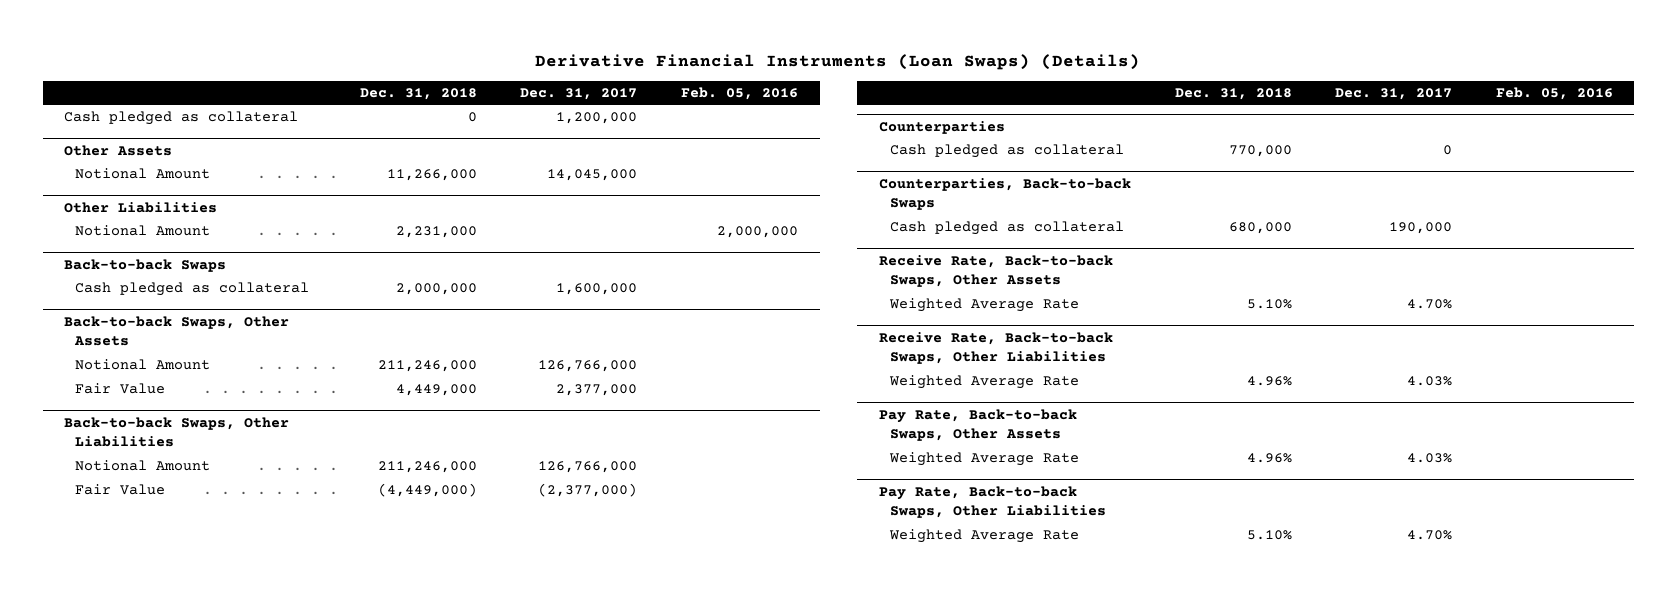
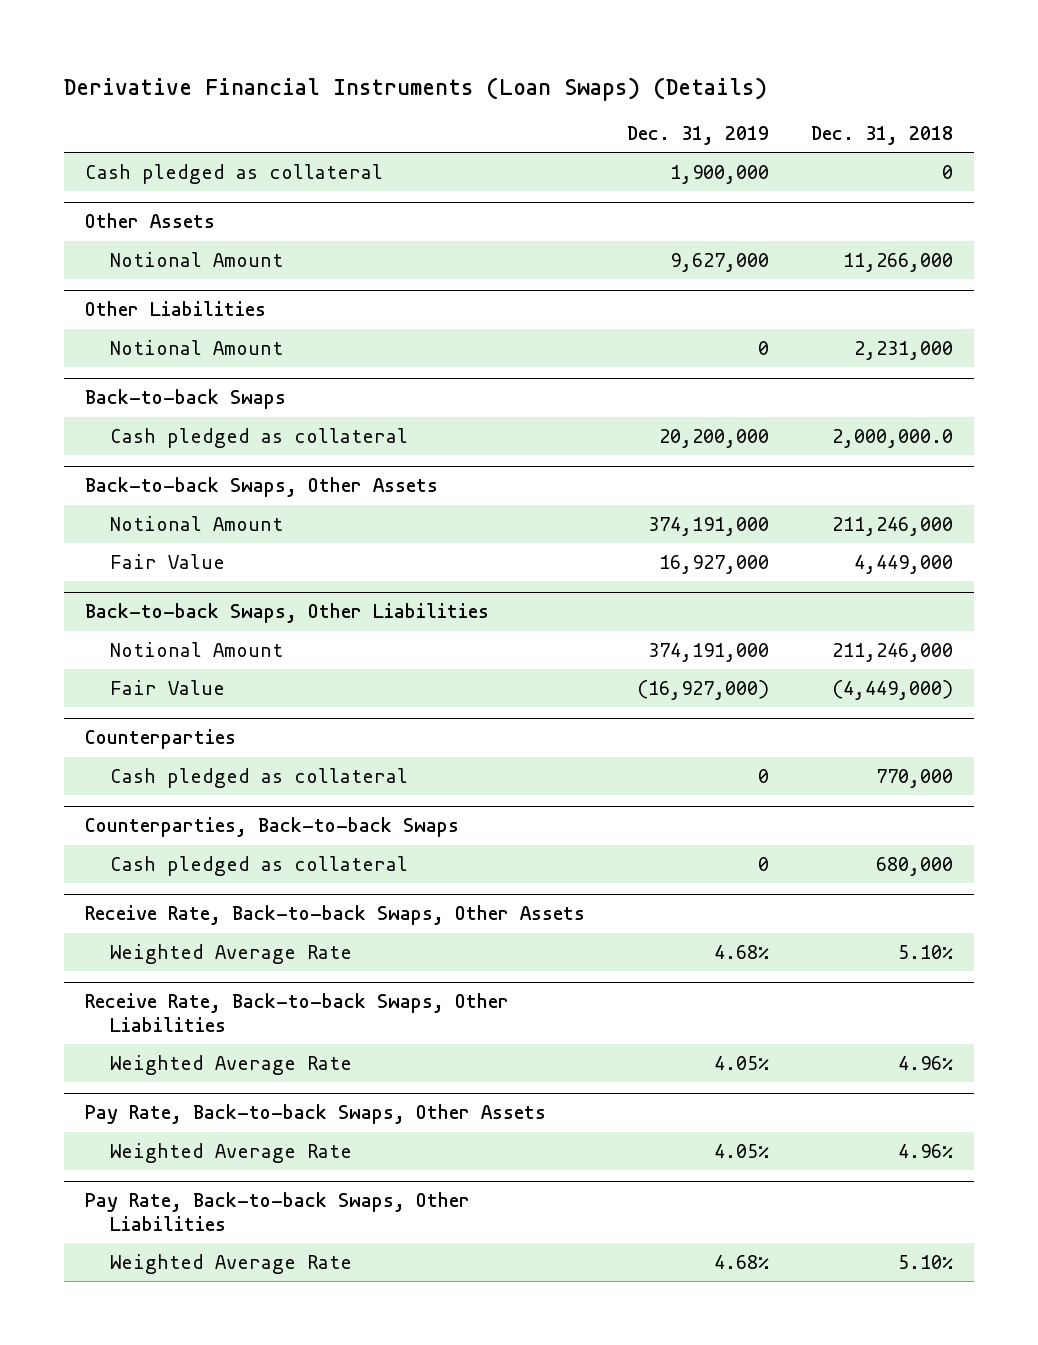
[520,88,638,101] Dec. 31, 2017 -> none
[680,87,798,101] Feb. 05, 2016 -> none
none -> [627,126,770,146] Dec. 31, 2019
[395,283,477,296] 2,000,000 -> [832,428,954,448] 2,000,000.0

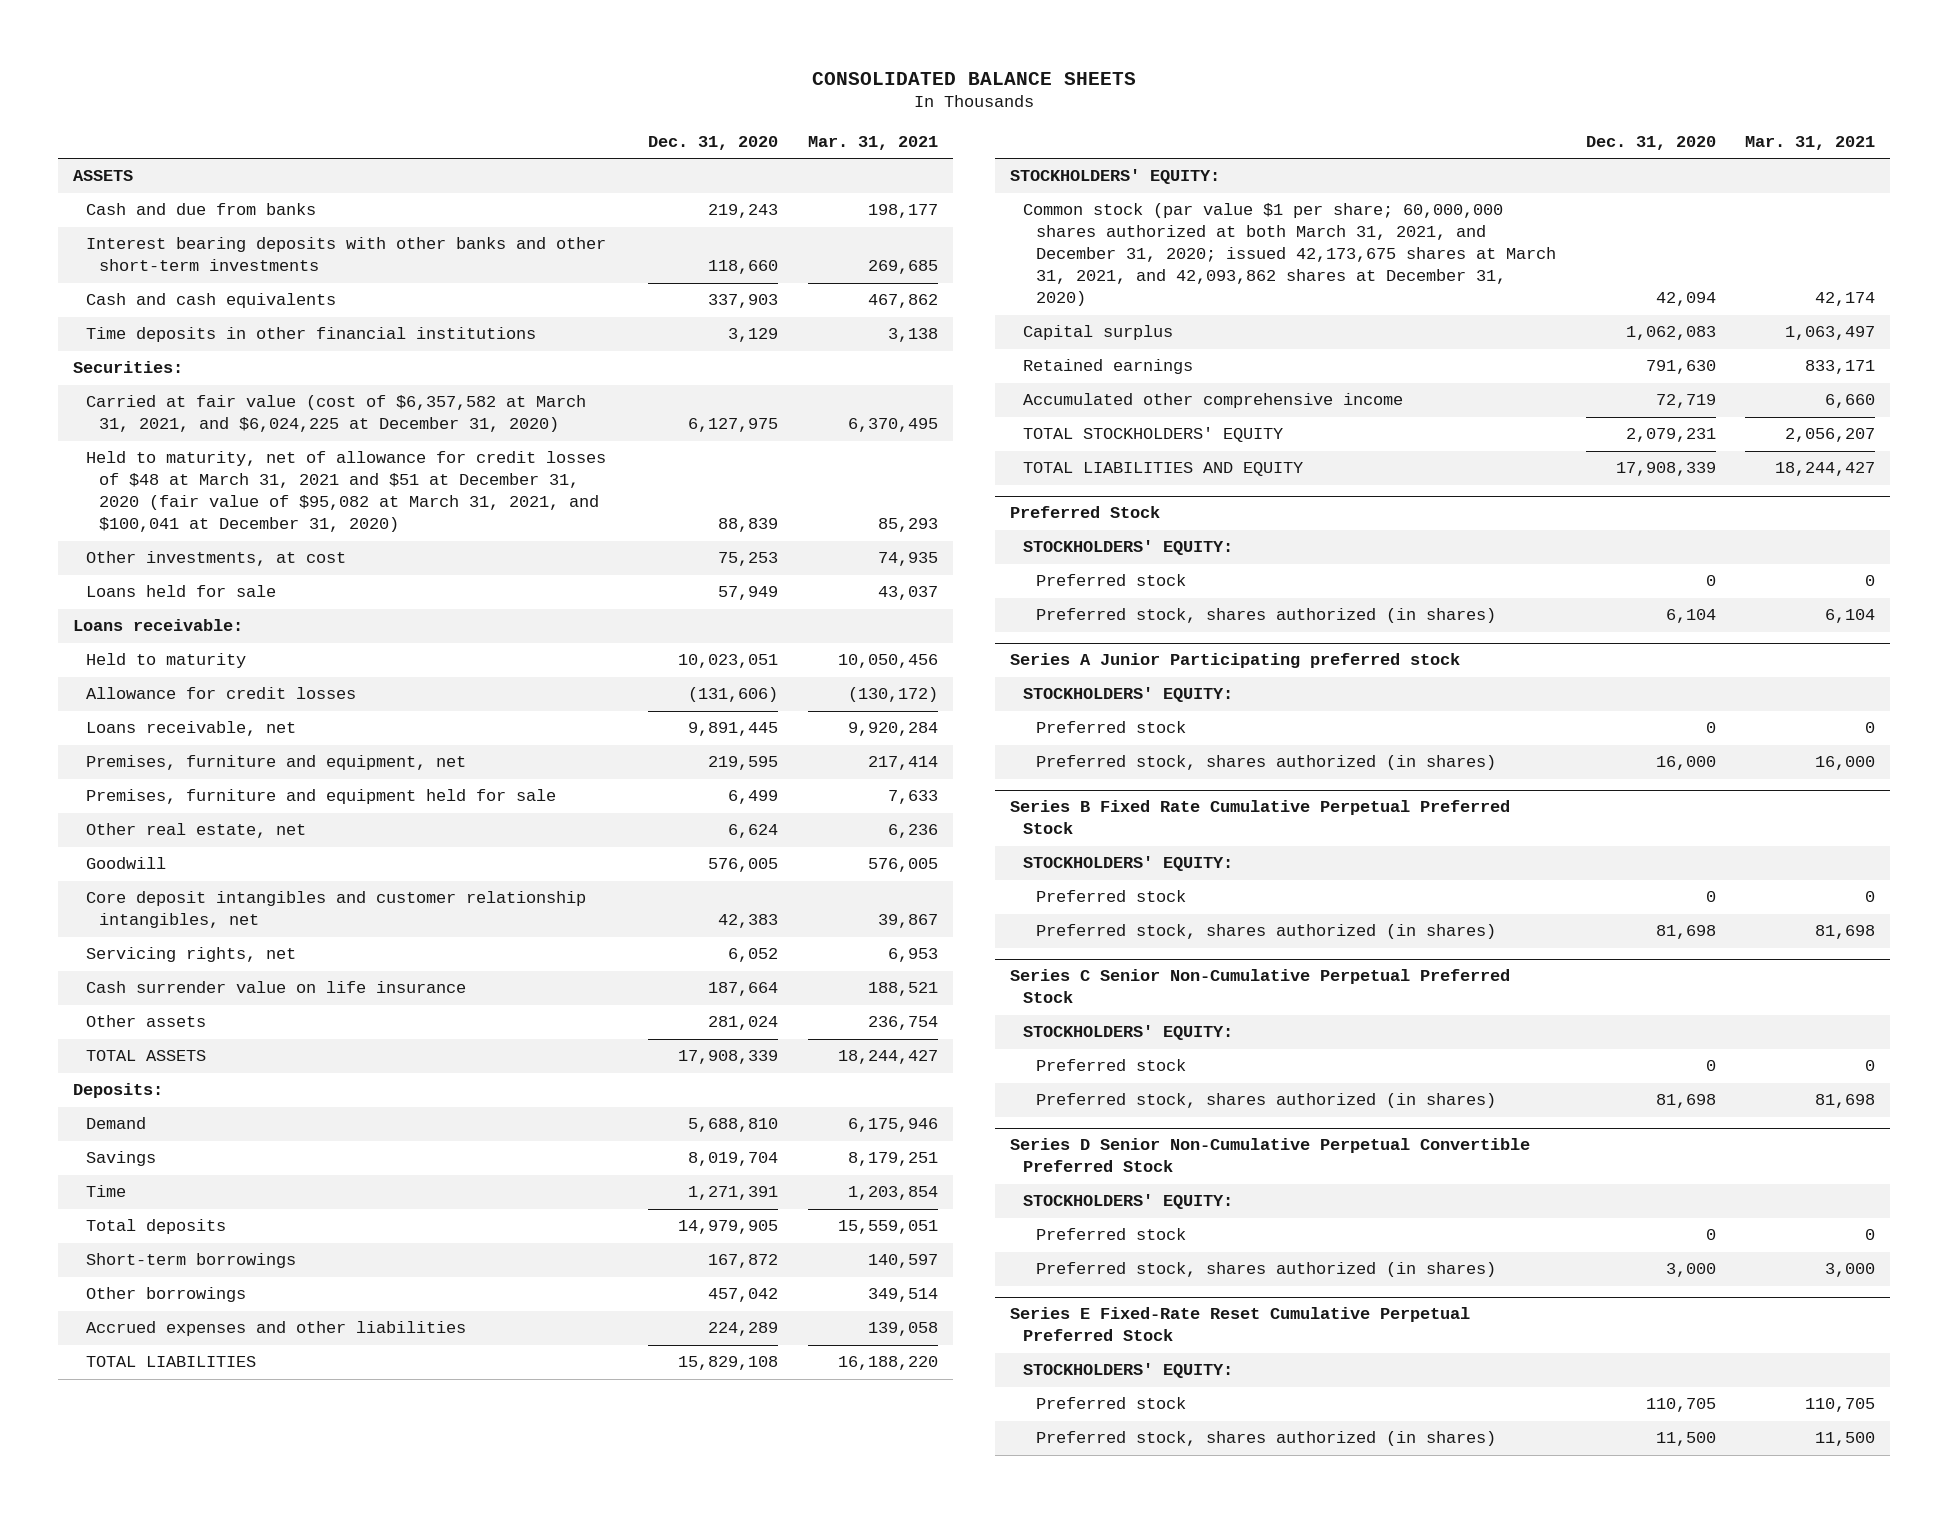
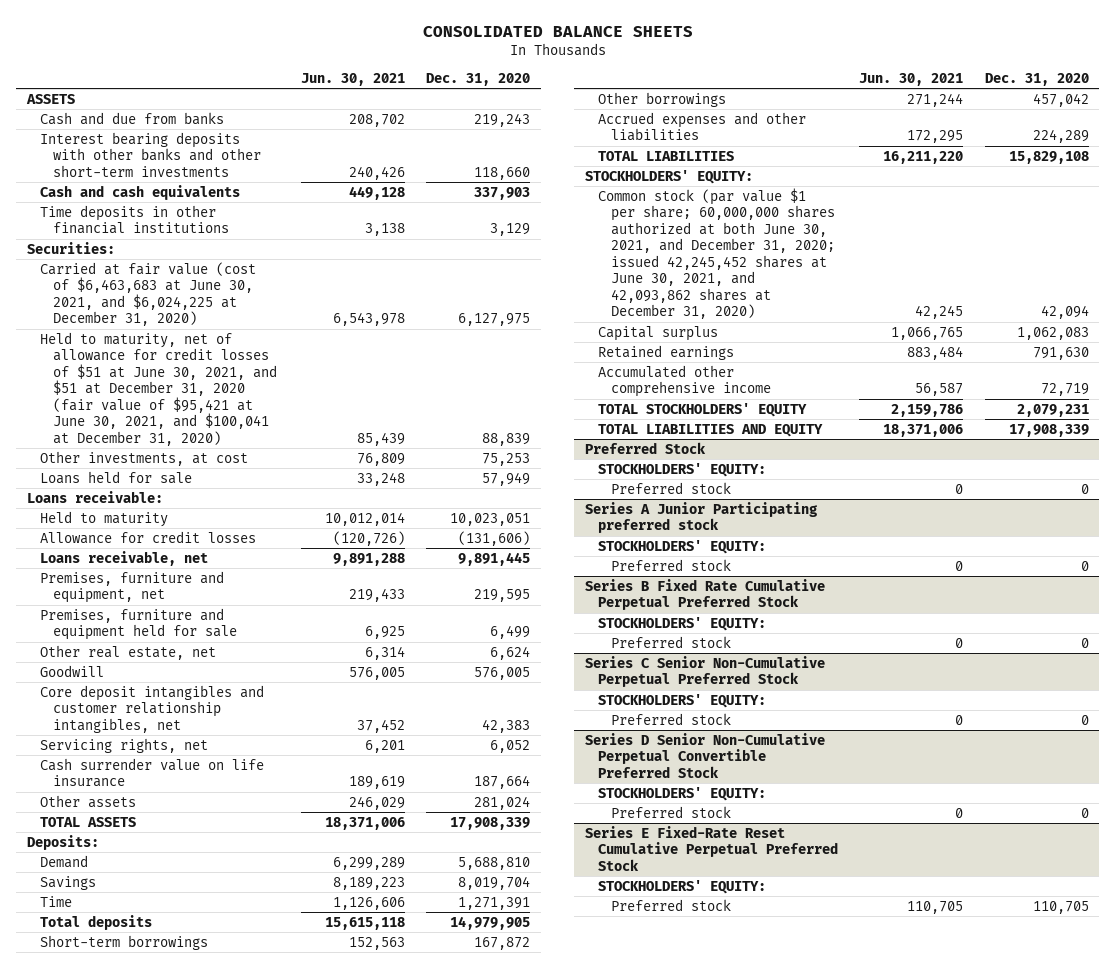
[808,135,939,150] Mar. 31, 2021 -> none
none -> [301,72,406,86] Jun. 30, 2021
[85,395,586,433] Carried at fair value (cost of $6,357,582 at March 31, 2021, and $6,024,225 at December 31, 2020) -> [39,261,256,327] Carried at fair value (cost of $6,463,683 at June 30, 2021, and $6,024,225 at December 31, 2020)
[85,451,606,533] Held to maturity, net of allowance for credit losses of $48 at March 31, 2021 and $51 at December 31, 2020 (fair value of $95,082 at March 31, 2021, and $100,041 at December 31, 2020) -> [39,331,277,446] Held to maturity, net of allowance for credit losses of $51 at June 30, 2021, and $51 at December 31, 2020 (fair value of $95,421 at June 30, 2021, and $100,041 at December 31, 2020)
[1023,203,1557,307] Common stock (par value $1 per share; 60,000,000 shares authorized at both March 31, 2021, and December 31, 2020; issued 42,173,675 shares at March 31, 2021, and 42,093,862 shares at December 31, 2020) -> [598,187,836,320] Common stock (par value $1 per share; 60,000,000 shares authorized at both June 30, 2021, and December 31, 2020; issued 42,245,452 shares at June 30, 2021, and 42,093,862 shares at December 31, 2020)
[1036,608,1497,624] Preferred stock, shares authorized (in shares) -> none
[1036,755,1497,771] Preferred stock, shares authorized (in shares) -> none
[1036,924,1497,940] Preferred stock, shares authorized (in shares) -> none
[1036,1093,1497,1109] Preferred stock, shares authorized (in shares) -> none
[1036,1262,1497,1278] Preferred stock, shares authorized (in shares) -> none
[1036,1431,1497,1447] Preferred stock, shares authorized (in shares) -> none

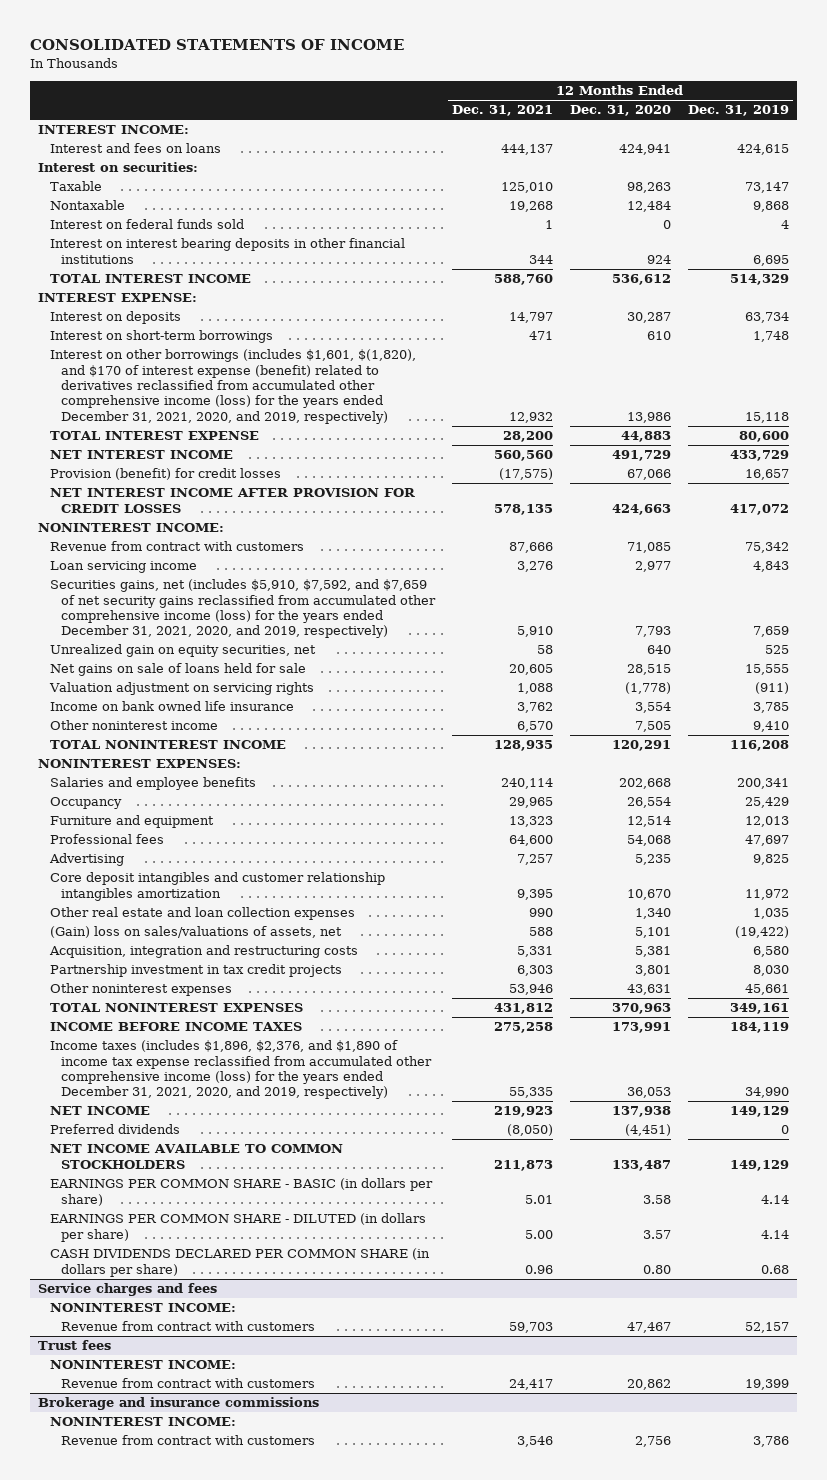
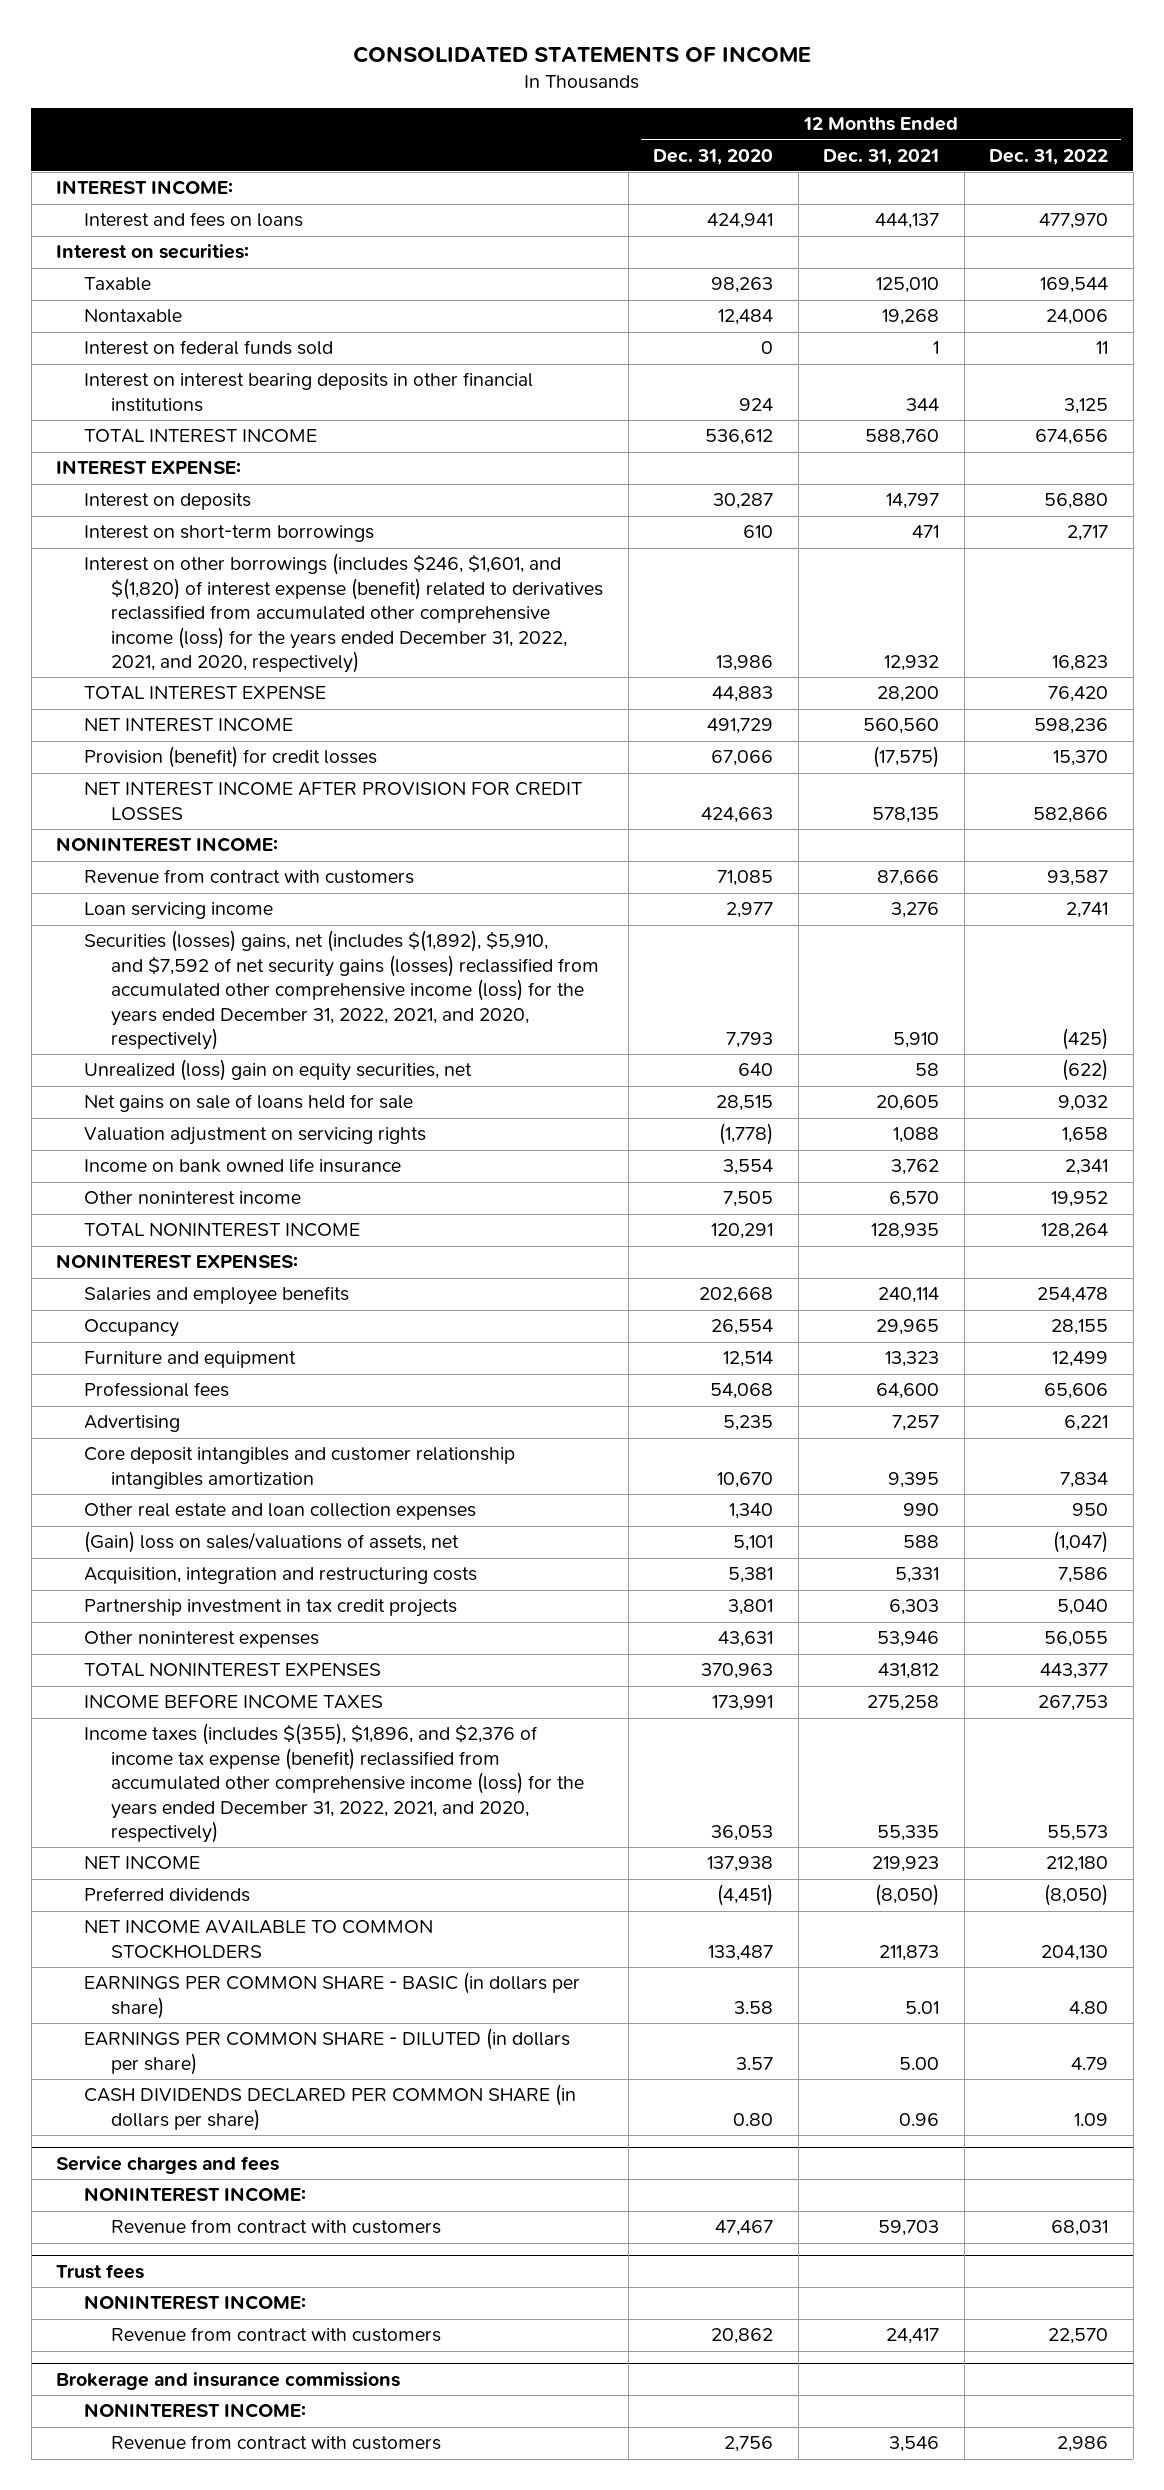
[687,105,789,117] Dec. 31, 2019 -> none
none -> [989,148,1109,165] Dec. 31, 2022
[49,349,416,424] Interest on other borrowings (includes $1,601, $(1,820), and $170 of interest expense (benefit) related to derivatives reclassified from accumulated other comprehensive income (loss) for the years ended December 31, 2021, 2020, and 2019, respectively) -> [83,553,603,674] Interest on other borrowings (includes $246, $1,601, and $(1,820) of interest expense (benefit) related to derivatives reclassified from accumulated other comprehensive income (loss) for the years ended December 31, 2022, 2021, and 2020, respectively)
[49,579,437,639] Securities gains, net (includes $5,910, $7,592, and $7,659 of net security gains reclassified from accumulated other comprehensive income (loss) for the years ended December 31, 2021, 2020, and 2019, respectively) -> [83,930,599,1051] Securities (losses) gains, net (includes $(1,892), $5,910, and $7,592 of net security gains (losses) reclassified from accumulated other comprehensive income (loss) for the years ended December 31, 2022, 2021, and 2020, respectively)
[49,644,316,658] Unrealized gain on equity securities, net -> [83,1059,472,1082] Unrealized (loss) gain on equity securities, net
[49,1040,433,1100] Income taxes (includes $1,896, $2,376, and $1,890 of income tax expense reclassified from accumulated other comprehensive income (loss) for the years ended December 31, 2021, 2020, and 2019, respectively) -> [83,1723,584,1844] Income taxes (includes $(355), $1,896, and $2,376 of income tax expense (benefit) reclassified from accumulated other comprehensive income (loss) for the years ended December 31, 2022, 2021, and 2020, respectively)

